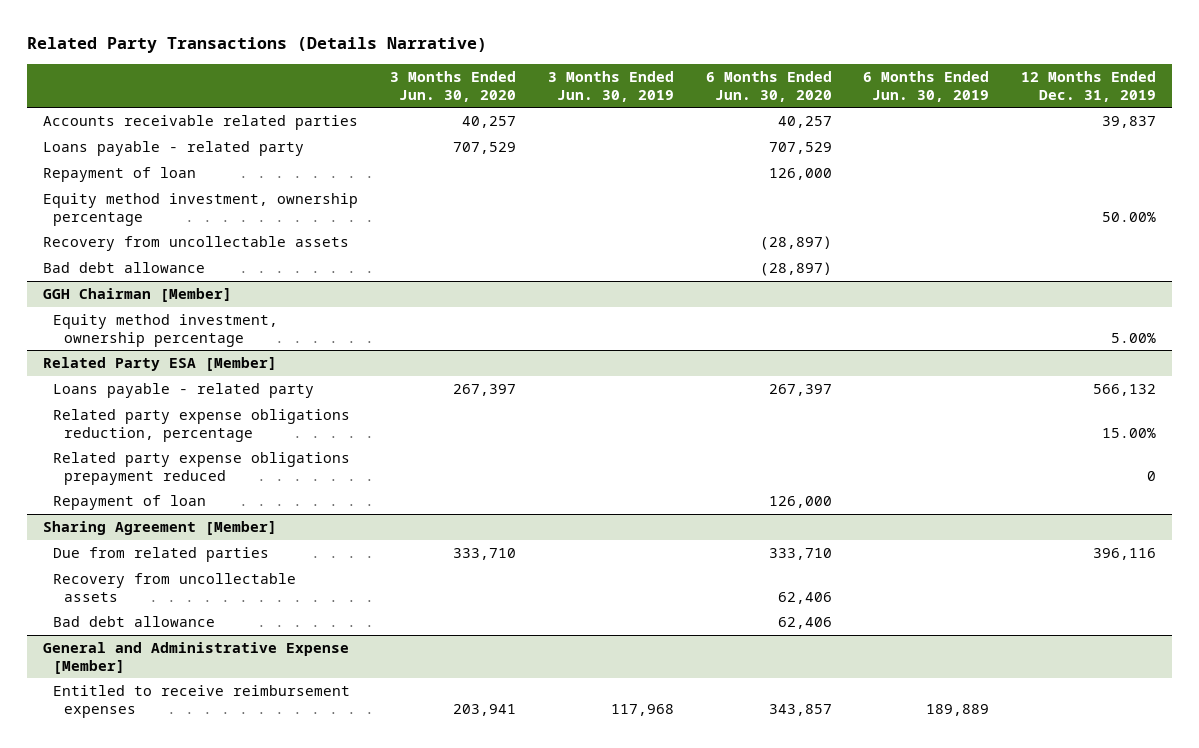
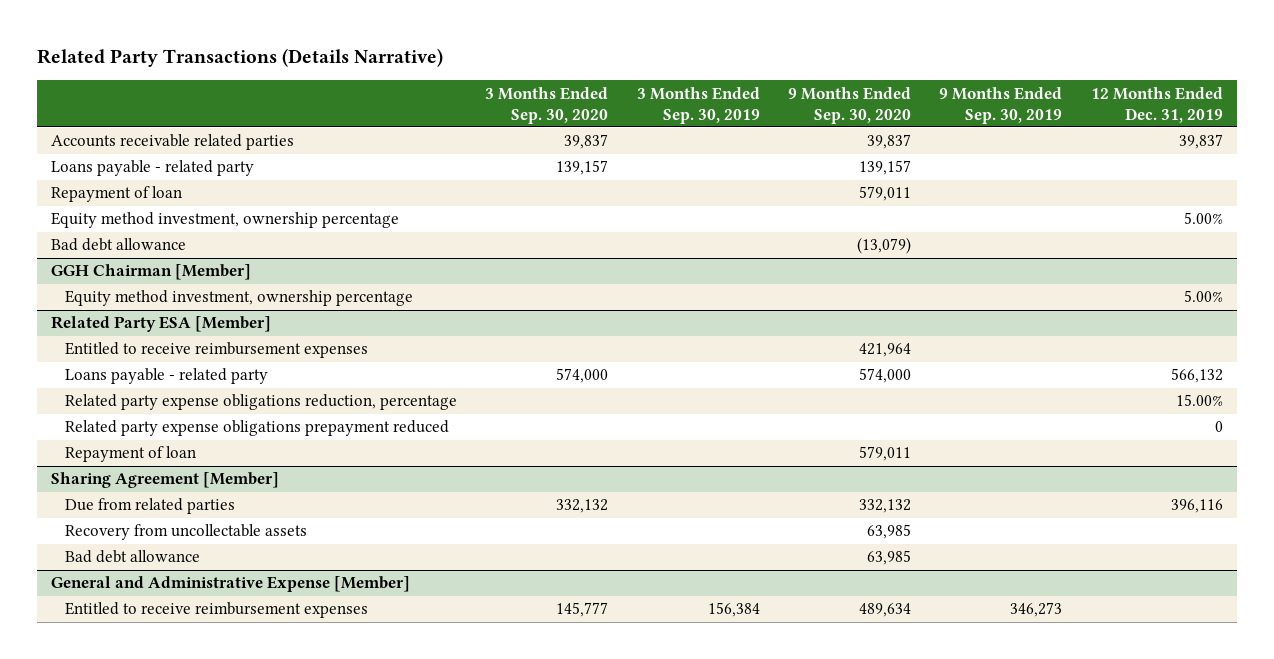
[389,70,516,102] 3 Months Ended Jun. 30, 2020 -> none
[547,70,674,102] 3 Months Ended Jun. 30, 2019 -> none
[705,70,832,102] 6 Months Ended Jun. 30, 2020 -> none
[863,70,990,102] 6 Months Ended Jun. 30, 2019 -> none
none -> [485,86,609,124] 3 Months Ended Sep. 30, 2020
none -> [636,86,760,124] 3 Months Ended Sep. 30, 2019
none -> [788,86,912,124] 9 Months Ended Sep. 30, 2020
none -> [939,86,1063,124] 9 Months Ended Sep. 30, 2019
[42,236,349,252] Recovery from uncollectable assets -> none
[1102,211,1157,222] 50.00% -> [1183,212,1223,225] 5.00%
none -> [64,342,368,359] Entitled to receive reimbursement expenses

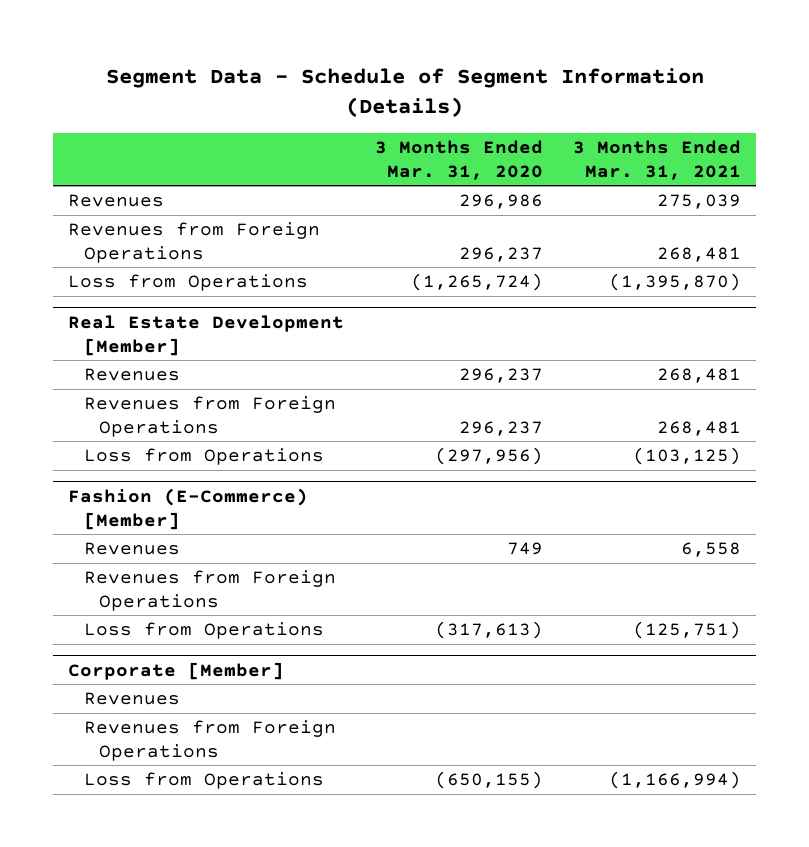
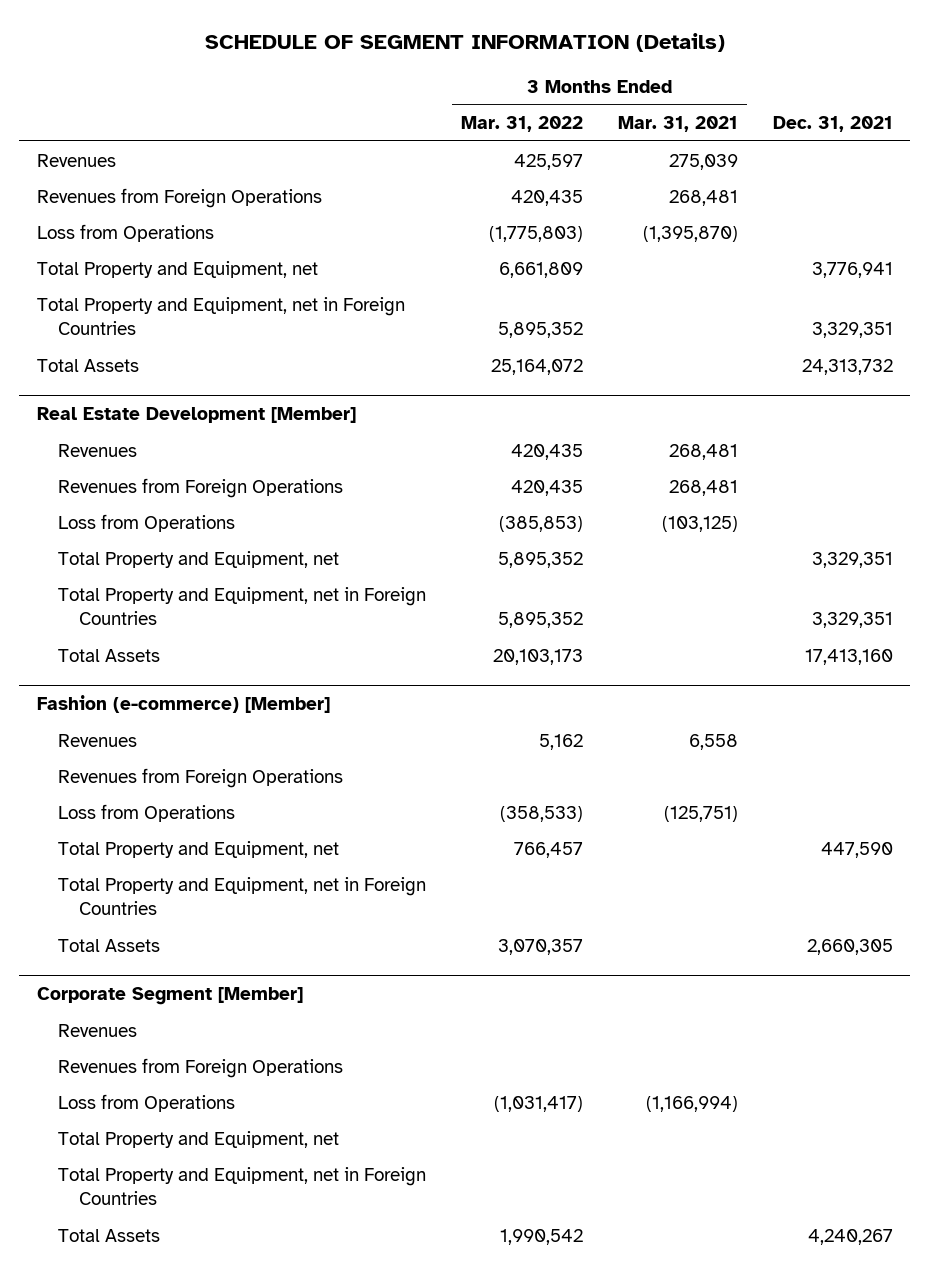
[105,68,704,118] Segment Data - Schedule of Segment Information (Details) -> [204,32,725,52] SCHEDULE OF SEGMENT INFORMATION (Details)
[374,139,543,180] 3 Months Ended Mar. 31, 2020 -> none
none -> [461,116,584,133] Mar. 31, 2022
none -> [772,116,893,133] Dec. 31, 2021
none -> [36,260,318,278] Total Property and Equipment, net
none -> [36,296,405,336] Total Property and Equipment, net in Foreign Countries
none -> [36,358,139,372] Total Assets
none -> [58,550,340,568] Total Property and Equipment, net
none -> [58,586,427,626] Total Property and Equipment, net in Foreign Countries
none -> [58,648,161,662] Total Assets
[68,487,309,530] Fashion (E-Commerce) [Member] -> [36,695,330,714] Fashion (e-commerce) [Member]
none -> [58,840,340,858] Total Property and Equipment, net
none -> [58,876,427,916] Total Property and Equipment, net in Foreign Countries
none -> [58,938,161,952] Total Assets
[68,661,285,680] Corporate [Member] -> [36,987,303,1006] Corporate Segment [Member]
none -> [58,1130,340,1148] Total Property and Equipment, net
none -> [58,1166,427,1206] Total Property and Equipment, net in Foreign Countries
none -> [58,1228,161,1242] Total Assets

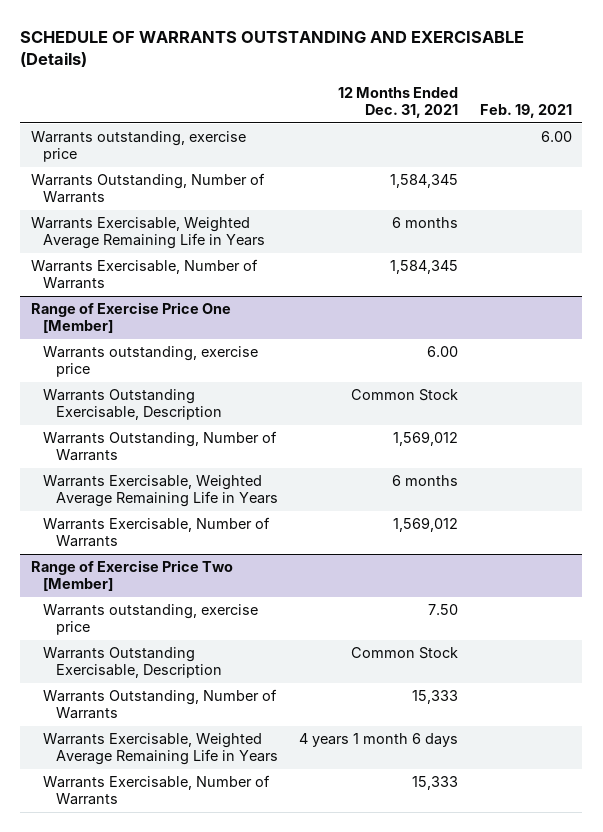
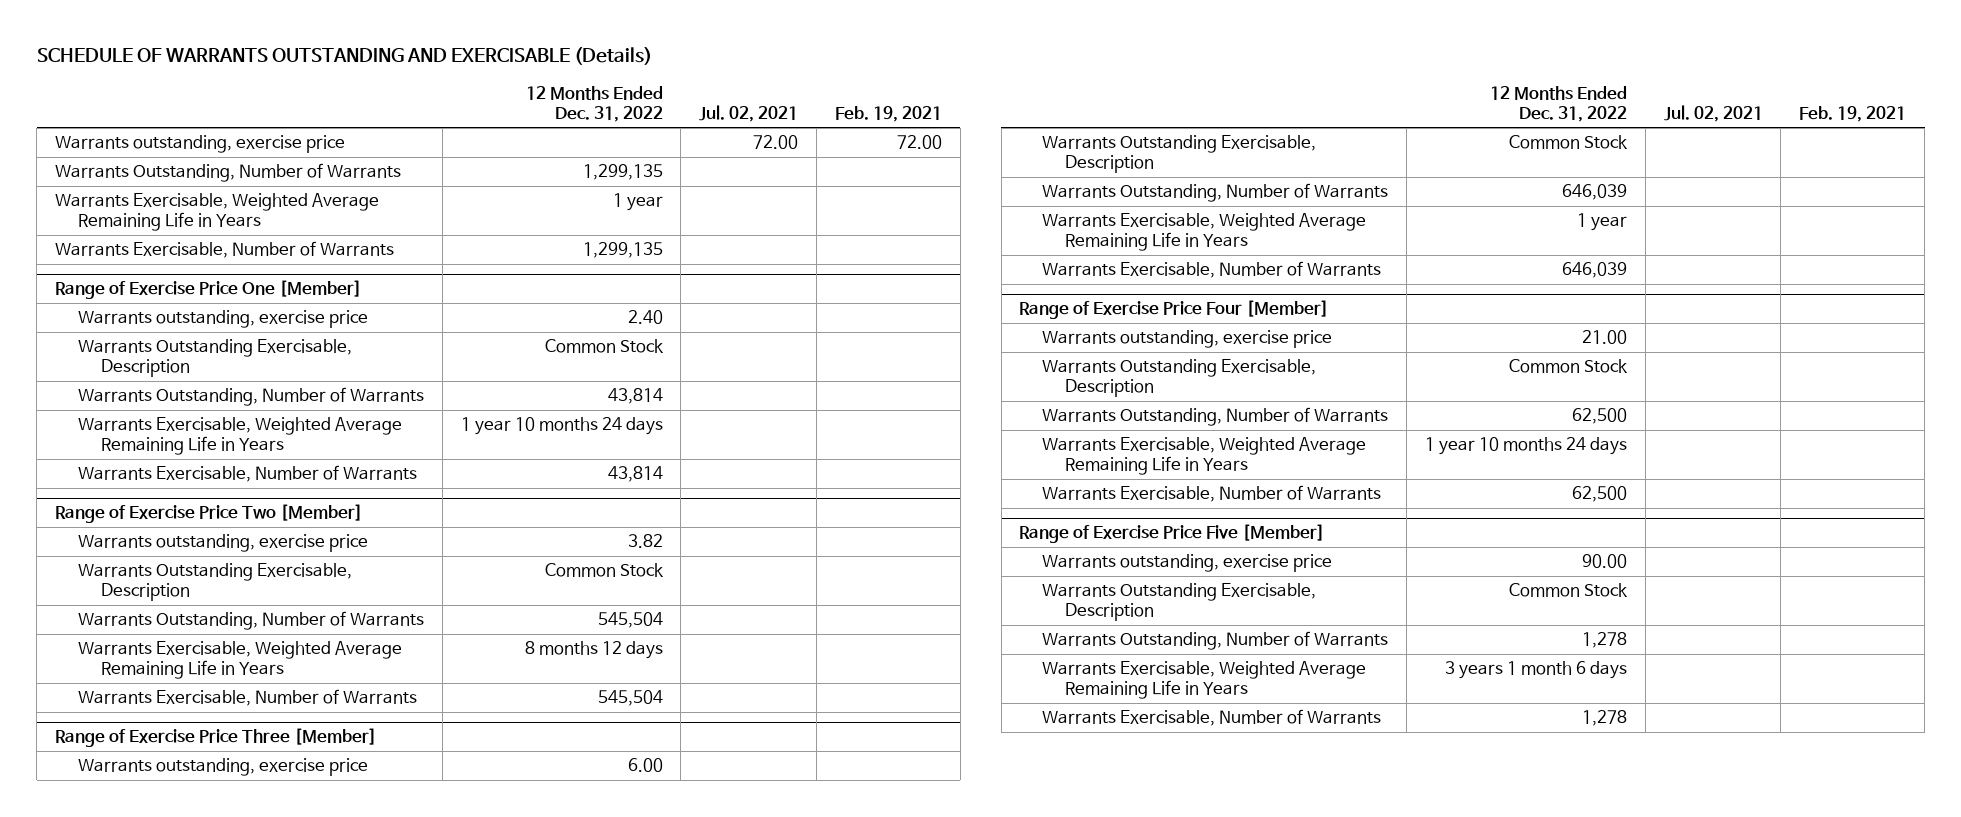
[338,86,459,119] 12 Months Ended Dec. 31, 2021 -> none
none -> [525,85,663,122] 12 Months Ended Dec. 31, 2022
none -> [699,104,799,122] Jul. 02, 2021
[540,131,572,143] 6.00 -> [896,135,942,150] 72.00
none -> [54,728,377,748] Range of Exercise Price Three [Member]
none -> [77,758,368,777] Warrants outstanding, exercise price
none -> [1042,135,1317,174] Warrants Outstanding Exercisable, Description
none -> [1042,183,1389,203] Warrants Outstanding, Number of Warrants
none -> [1042,213,1367,252] Warrants Exercisable, Weighted Average Remaining Life in Years
none -> [1042,261,1382,279] Warrants Exercisable, Number of Warrants
none -> [1019,300,1330,320] Range of Exercise Price Four [Member]
none -> [1042,330,1333,349] Warrants outstanding, exercise price
none -> [1042,359,1317,398] Warrants Outstanding Exercisable, Description
none -> [1042,407,1389,427] Warrants Outstanding, Number of Warrants
none -> [1042,437,1367,476] Warrants Exercisable, Weighted Average Remaining Life in Years
none -> [1042,485,1382,503] Warrants Exercisable, Number of Warrants
none -> [1019,524,1326,544] Range of Exercise Price Five [Member]
none -> [1042,554,1333,573] Warrants outstanding, exercise price
none -> [1042,583,1317,622] Warrants Outstanding Exercisable, Description
none -> [1042,631,1389,651] Warrants Outstanding, Number of Warrants
none -> [1042,661,1367,700] Warrants Exercisable, Weighted Average Remaining Life in Years
none -> [1042,709,1382,727] Warrants Exercisable, Number of Warrants

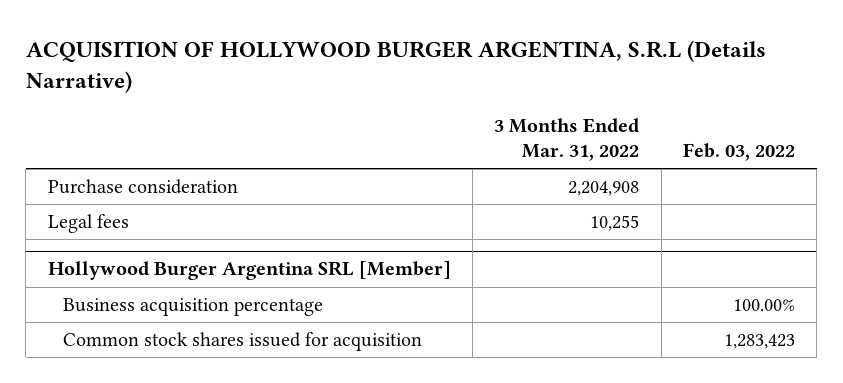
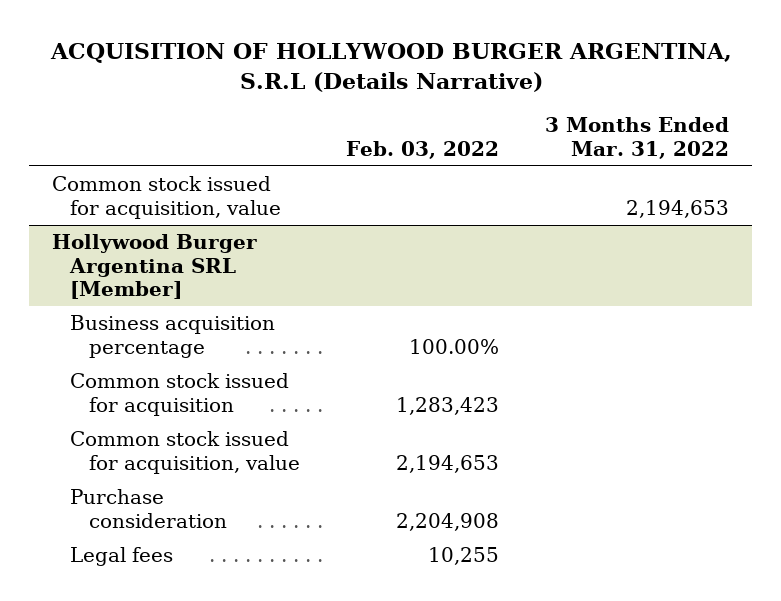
[47,179,238,195] Purchase consideration -> none
[47,214,129,234] Legal fees -> none
none -> [52,176,282,219] Common stock issued for acquisition, value
[62,332,422,352] Common stock shares issued for acquisition -> [70,373,290,416] Common stock issued for acquisition
none -> [70,431,300,474] Common stock issued for acquisition, value
none -> [70,489,227,528] Purchase consideration
none -> [70,547,174,567] Legal fees

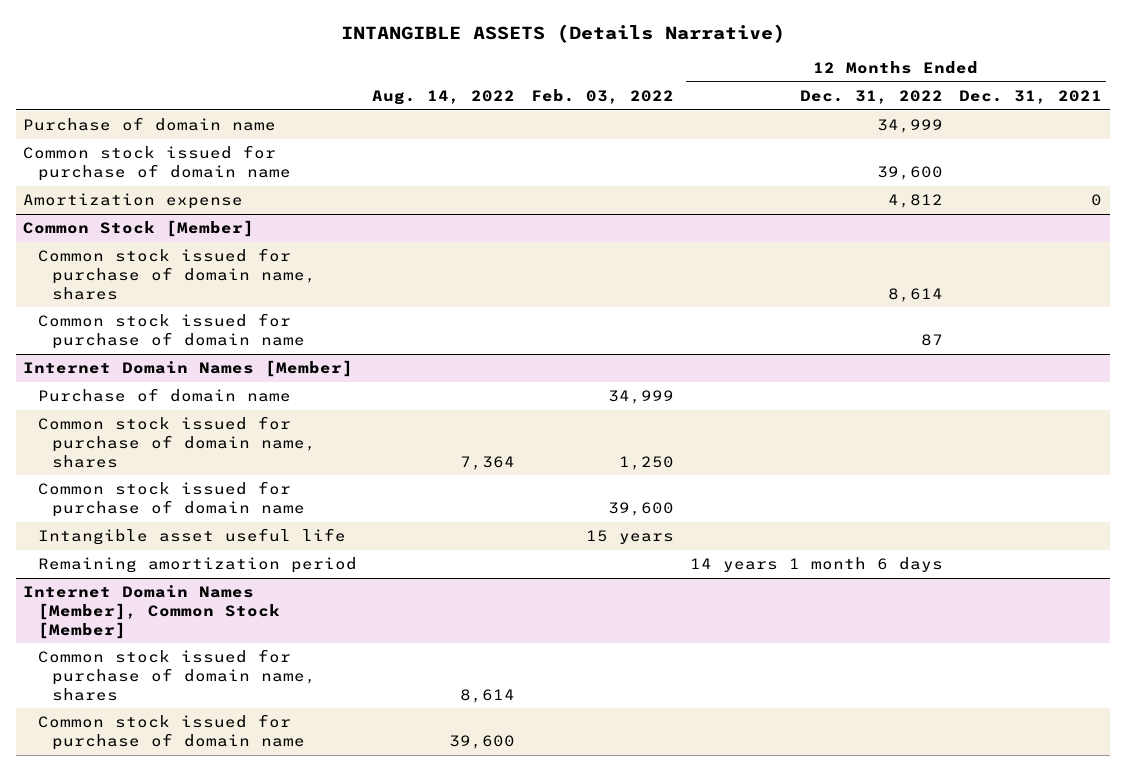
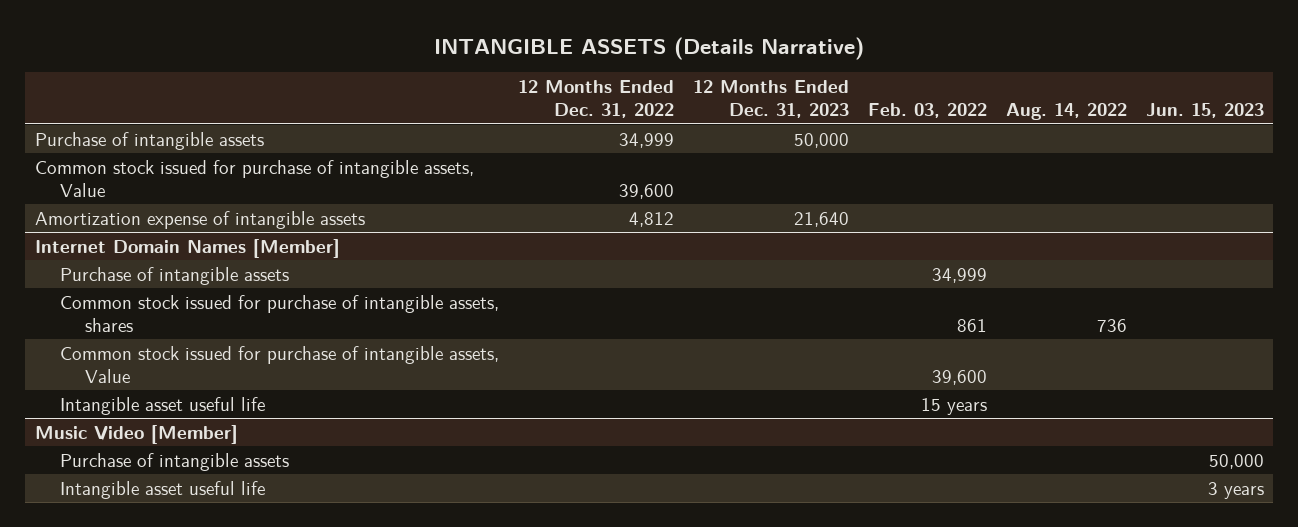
[958,90,1102,105] Dec. 31, 2021 -> none
none -> [692,79,849,119] 12 Months Ended Dec. 31, 2023
none -> [1145,103,1264,119] Jun. 15, 2023
[23,220,255,238] Common Stock [Member] -> none
[37,248,316,300] Common stock issued for purchase of domain name, shares -> none
[37,313,305,349] Common stock issued for purchase of domain name -> none
[23,117,277,132] Purchase of domain name -> [34,131,264,150] Purchase of intangible assets
[23,145,291,181] Common stock issued for purchase of domain name -> [34,159,474,197] Common stock issued for purchase of intangible assets, Value
[23,193,244,210] Amortization expense -> [34,210,365,229] Amortization expense of intangible assets
[37,388,291,403] Purchase of domain name -> [59,266,289,285] Purchase of intangible assets
[37,416,316,468] Common stock issued for purchase of domain name, shares -> [59,294,499,332] Common stock issued for purchase of intangible assets, shares
[460,455,516,470] 7,364 -> [1096,318,1127,332] 736
[619,455,675,470] 1,250 -> [956,318,987,332] 861
[37,481,305,517] Common stock issued for purchase of domain name -> [59,345,499,383] Common stock issued for purchase of intangible assets, Value
[37,557,357,574] Remaining amortization period -> none
[23,585,280,639] Internet Domain Names [Member], Common Stock [Member] -> none
[37,649,316,701] Common stock issued for purchase of domain name, shares -> none
[37,714,305,750] Common stock issued for purchase of domain name -> none
none -> [34,424,238,444] Music Video [Member]
none -> [59,452,289,471] Purchase of intangible assets
none -> [59,480,265,499] Intangible asset useful life

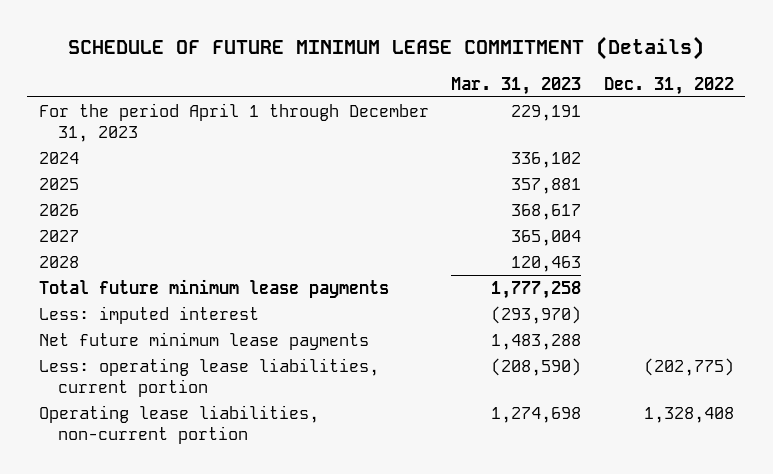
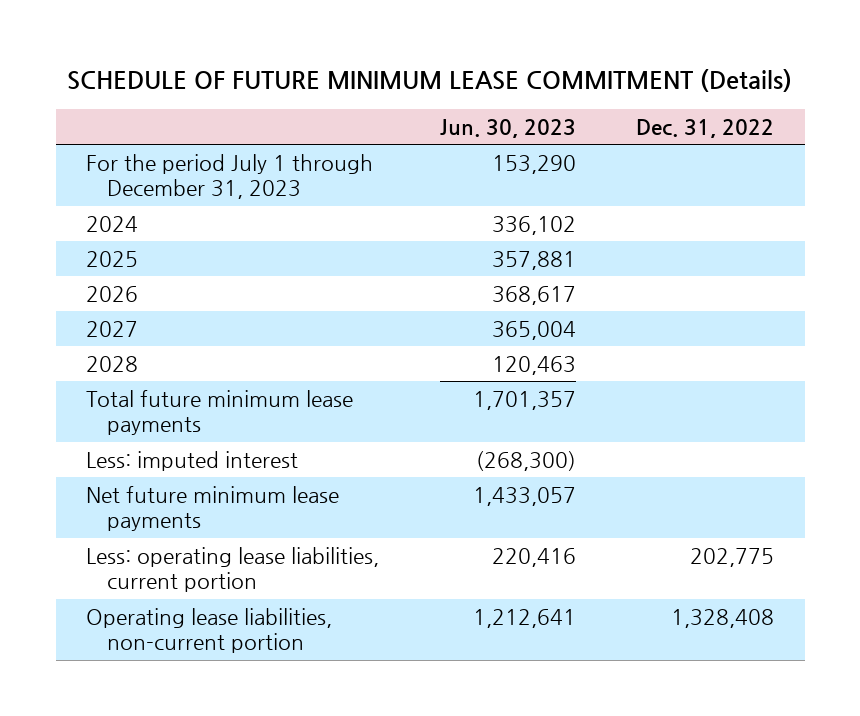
[451,77,582,96] Mar. 31, 2023 -> none
none -> [439,119,576,139] Jun. 30, 2023
[38,102,429,142] For the period April 1 through December 31, 2023 -> [85,153,373,200] For the period July 1 through December 31, 2023
[643,357,734,376] (202,775) -> [690,547,775,567] 202,775

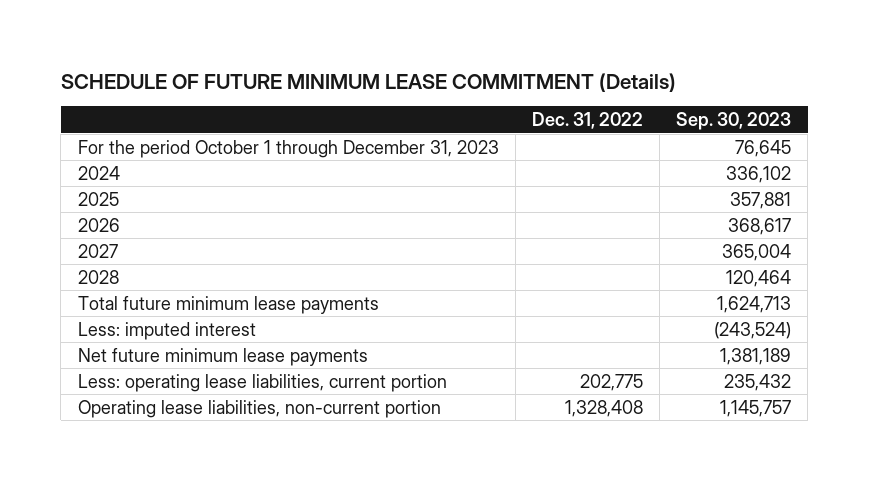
[439,119,576,139] Jun. 30, 2023 -> none
none -> [676,112,792,131] Sep. 30, 2023
[85,153,373,200] For the period July 1 through December 31, 2023 -> [77,139,499,158] For the period October 1 through December 31, 2023

